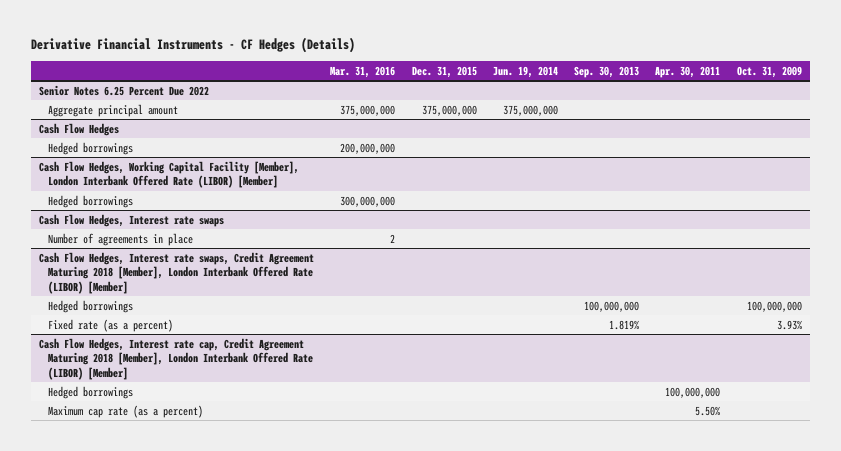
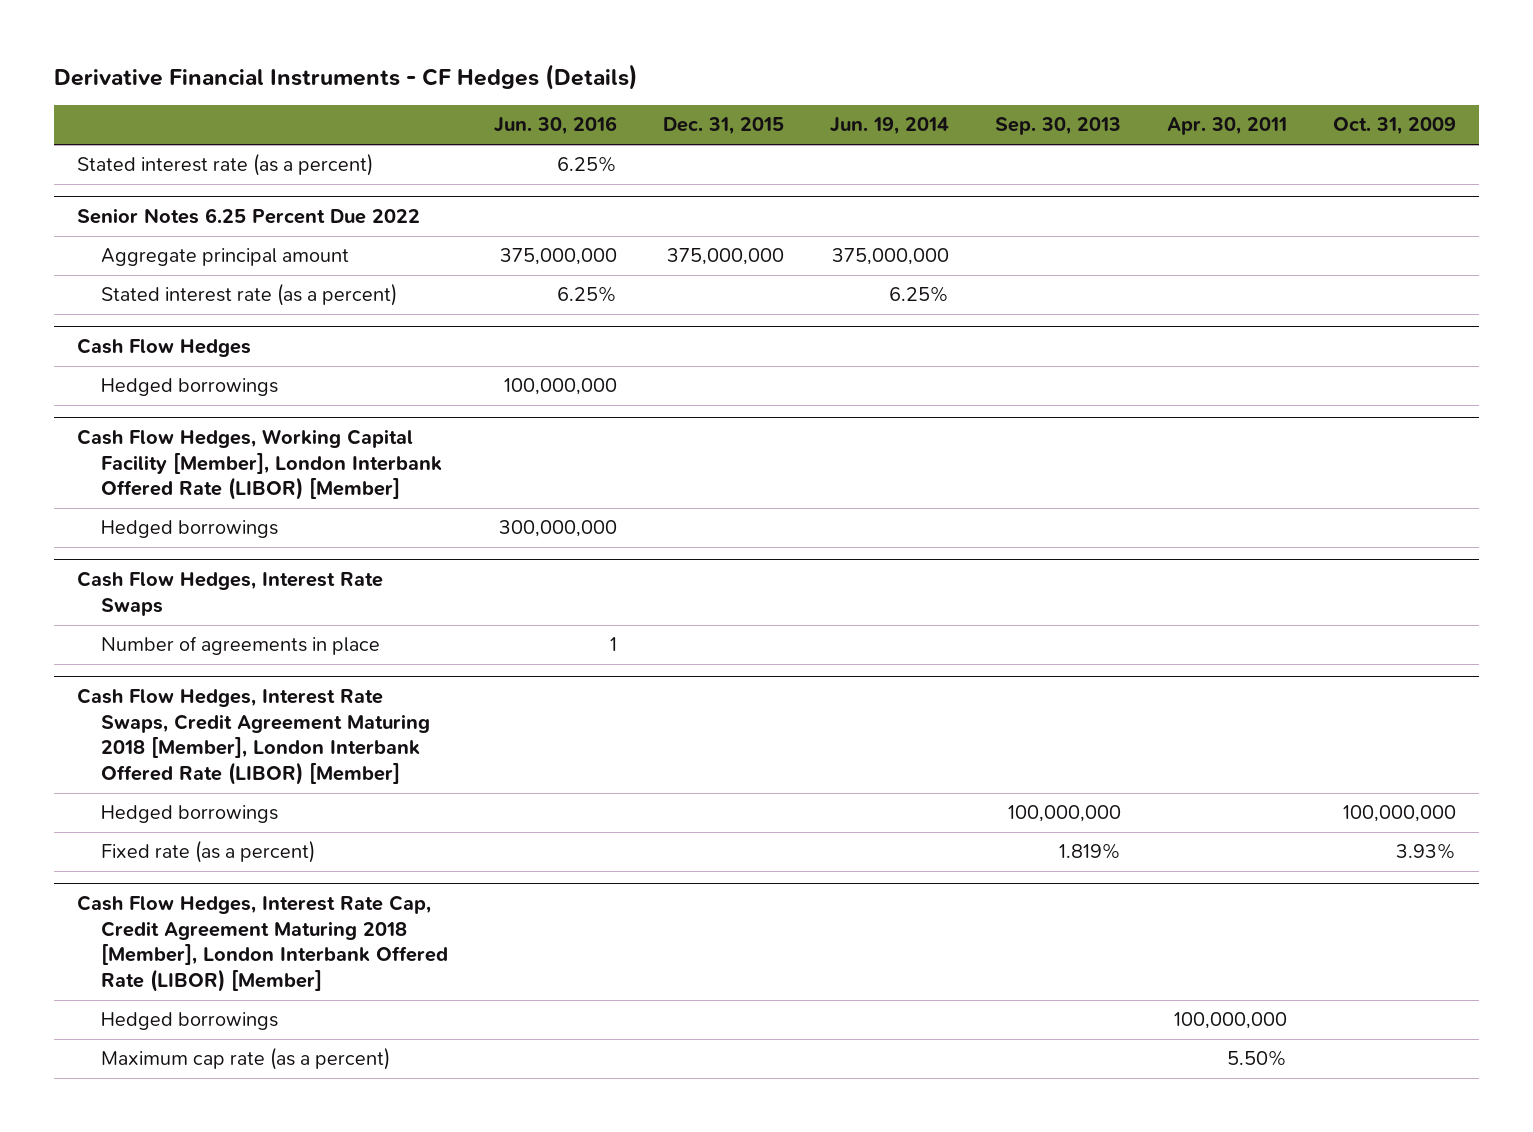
[330,65,396,78] Mar. 31, 2016 -> none
none -> [494,116,618,136] Jun. 30, 2016
none -> [77,153,374,177] Stated interest rate (as a percent)
none -> [101,283,398,307] Stated interest rate (as a percent)
[39,213,225,227] Cash Flow Hedges, Interest rate swaps -> [77,571,384,616] Cash Flow Hedges, Interest Rate Swaps
[39,251,315,294] Cash Flow Hedges, Interest rate swaps, Credit Agreement Maturing 2018 [Member], London Interbank Offered Rate (LIBOR) [Member] -> [77,688,431,786] Cash Flow Hedges, Interest Rate Swaps, Credit Agreement Maturing 2018 [Member], London Interbank Offered Rate (LIBOR) [Member]
[39,337,313,380] Cash Flow Hedges, Interest rate cap, Credit Agreement Maturing 2018 [Member], London Interbank Offered Rate (LIBOR) [Member] -> [77,895,449,993] Cash Flow Hedges, Interest Rate Cap, Credit Agreement Maturing 2018 [Member], London Interbank Offered Rate (LIBOR) [Member]

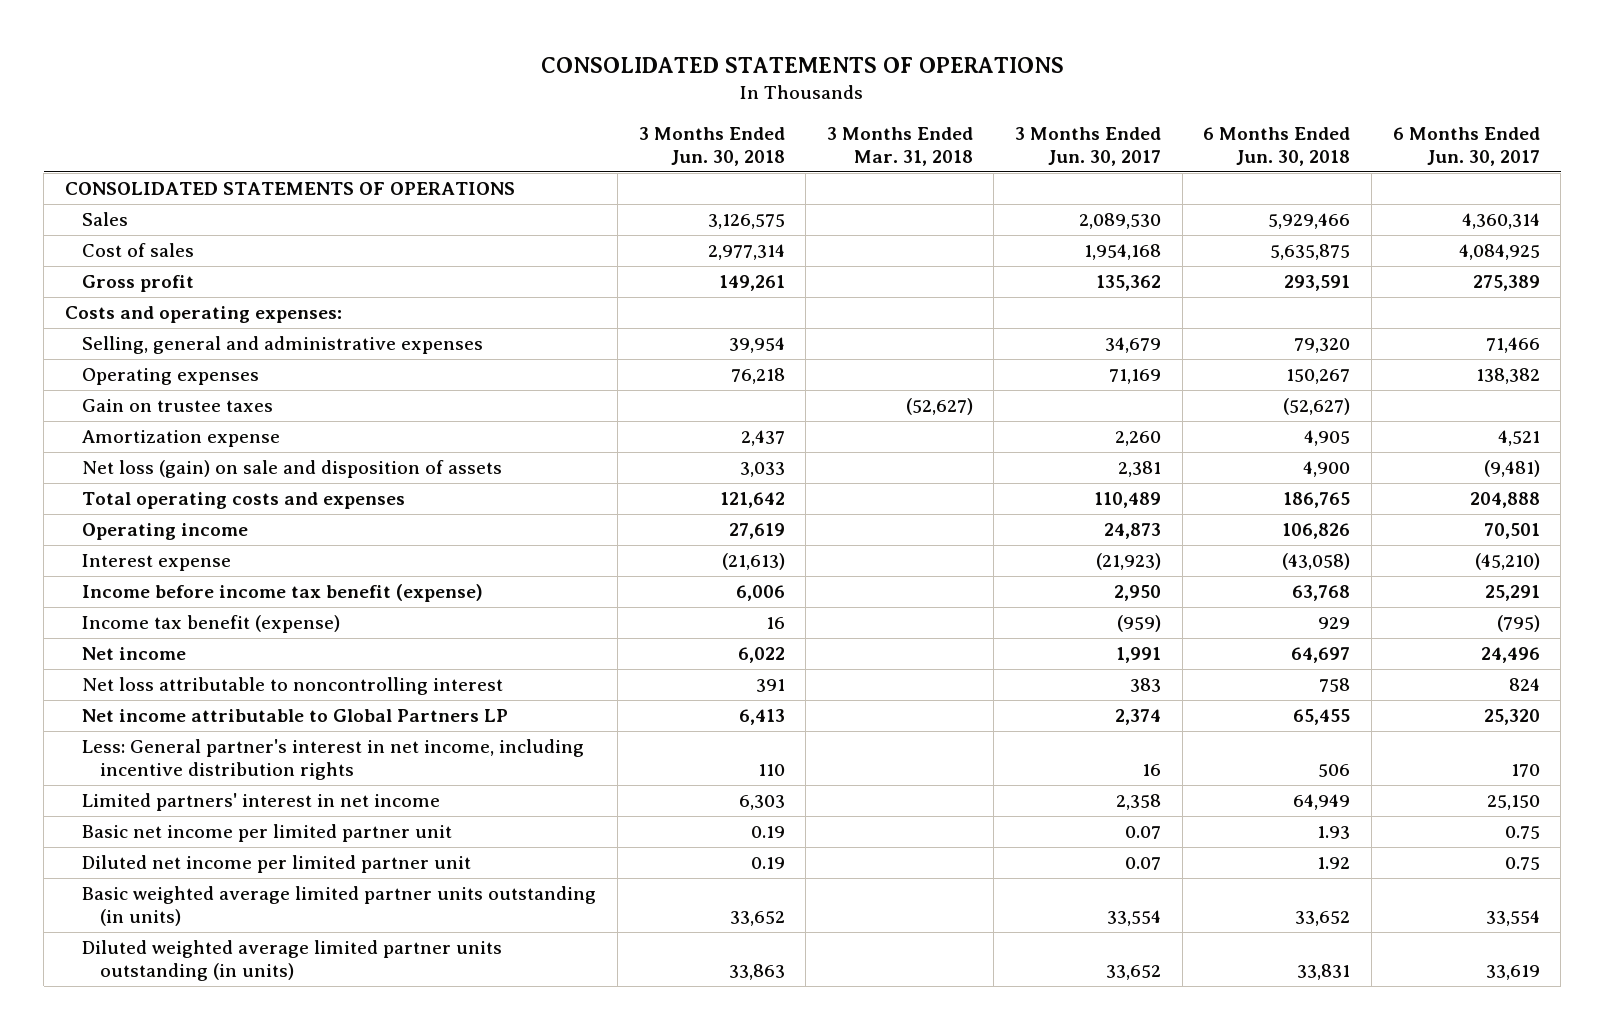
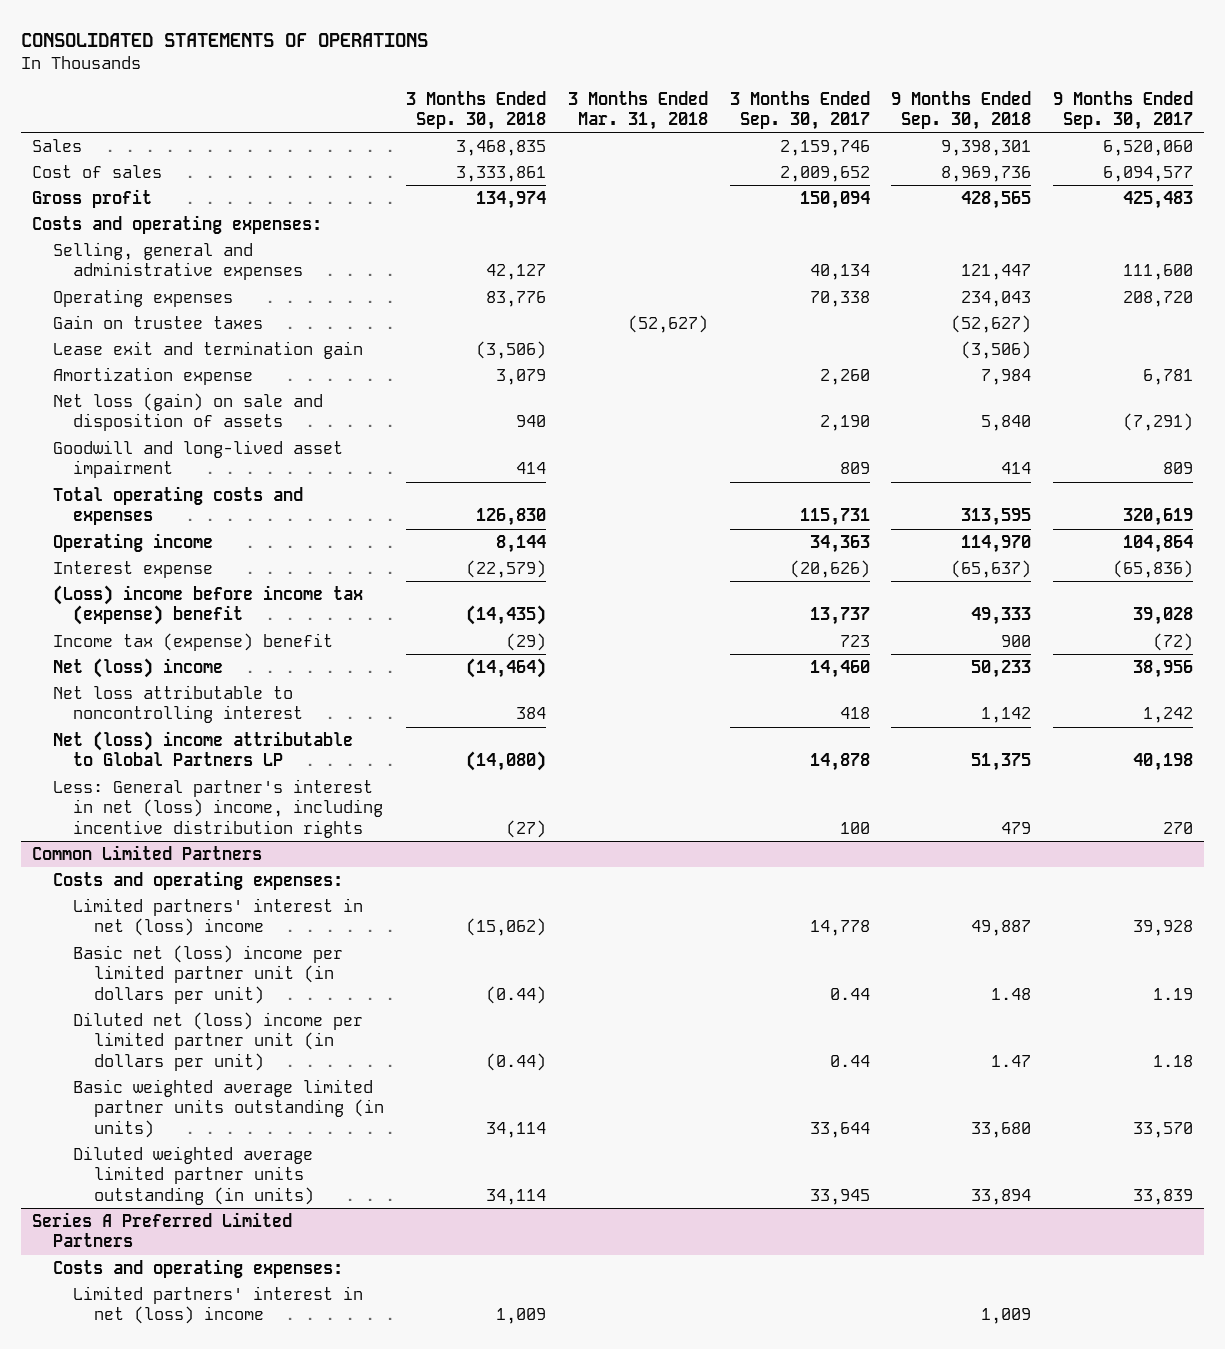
[638,126,785,166] 3 Months Ended Jun. 30, 2018 -> none
[1015,126,1162,166] 3 Months Ended Jun. 30, 2017 -> none
[1203,126,1351,166] 6 Months Ended Jun. 30, 2018 -> none
[1392,126,1540,166] 6 Months Ended Jun. 30, 2017 -> none
none -> [406,90,547,131] 3 Months Ended Sep. 30, 2018
none -> [729,90,870,131] 3 Months Ended Sep. 30, 2017
none -> [891,90,1032,131] 9 Months Ended Sep. 30, 2018
none -> [1053,90,1194,131] 9 Months Ended Sep. 30, 2017
[64,182,515,196] CONSOLIDATED STATEMENTS OF OPERATIONS -> none
none -> [52,340,363,359] Lease exit and termination gain
none -> [52,439,343,479] Goodwill and long-lived asset impairment
[82,584,484,603] Income before income tax benefit (expense) -> [52,584,363,626] (Loss) income before income tax (expense) benefit
[82,615,341,634] Income tax benefit (expense) -> [52,632,333,651] Income tax (expense) benefit
[82,647,187,661] Net income -> [52,657,223,678] Net (loss) income
[82,793,441,812] Limited partners' interest in net income -> none
[82,824,453,843] Basic net income per limited partner unit -> none
[82,855,472,874] Diluted net income per limited partner unit -> none
[82,886,597,926] Basic weighted average limited partner units outstanding (in units) -> none
[82,940,503,981] Diluted weighted average limited partner units outstanding (in units) -> none
[82,709,509,723] Net income attributable to Global Partners LP -> [52,730,353,767] Net (loss) income attributable to Global Partners LP
[82,739,585,780] Less: General partner's interest in net income, including incentive distribution rights -> [52,778,384,838] Less: General partner's interest in net (loss) income, including incentive distribution rights
none -> [31,844,262,860] Common Limited Partners
none -> [52,870,343,890] Costs and operating expenses:
none -> [73,897,364,937] Limited partners' interest in net (loss) income
none -> [73,944,344,1004] Basic net (loss) income per limited partner unit (in dollars per unit)
none -> [73,1011,364,1071] Diluted net (loss) income per limited partner unit (in dollars per unit)
none -> [73,1078,385,1138] Basic weighted average limited partner units outstanding (in units)
none -> [73,1145,315,1205] Diluted weighted average limited partner units outstanding (in units)
none -> [31,1211,292,1248] Series A Preferred Limited Partners
none -> [52,1258,343,1278] Costs and operating expenses:
none -> [73,1285,364,1325] Limited partners' interest in net (loss) income

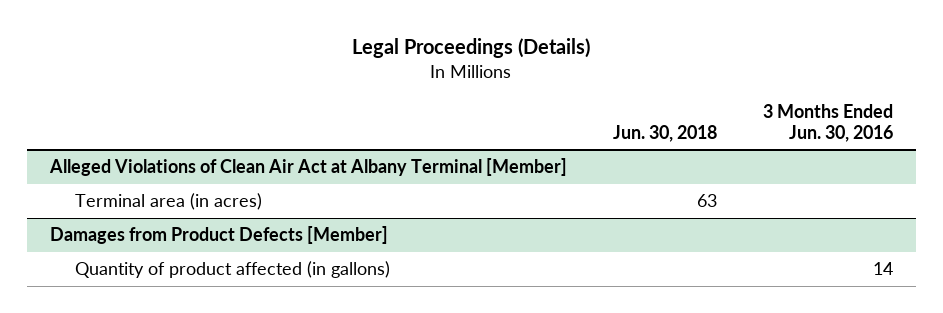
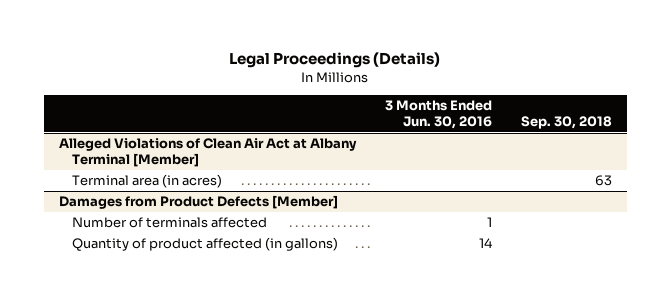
[612,124,717,142] Jun. 30, 2018 -> none
none -> [521,115,613,129] Sep. 30, 2018
none -> [71,217,267,229] Number of terminals affected

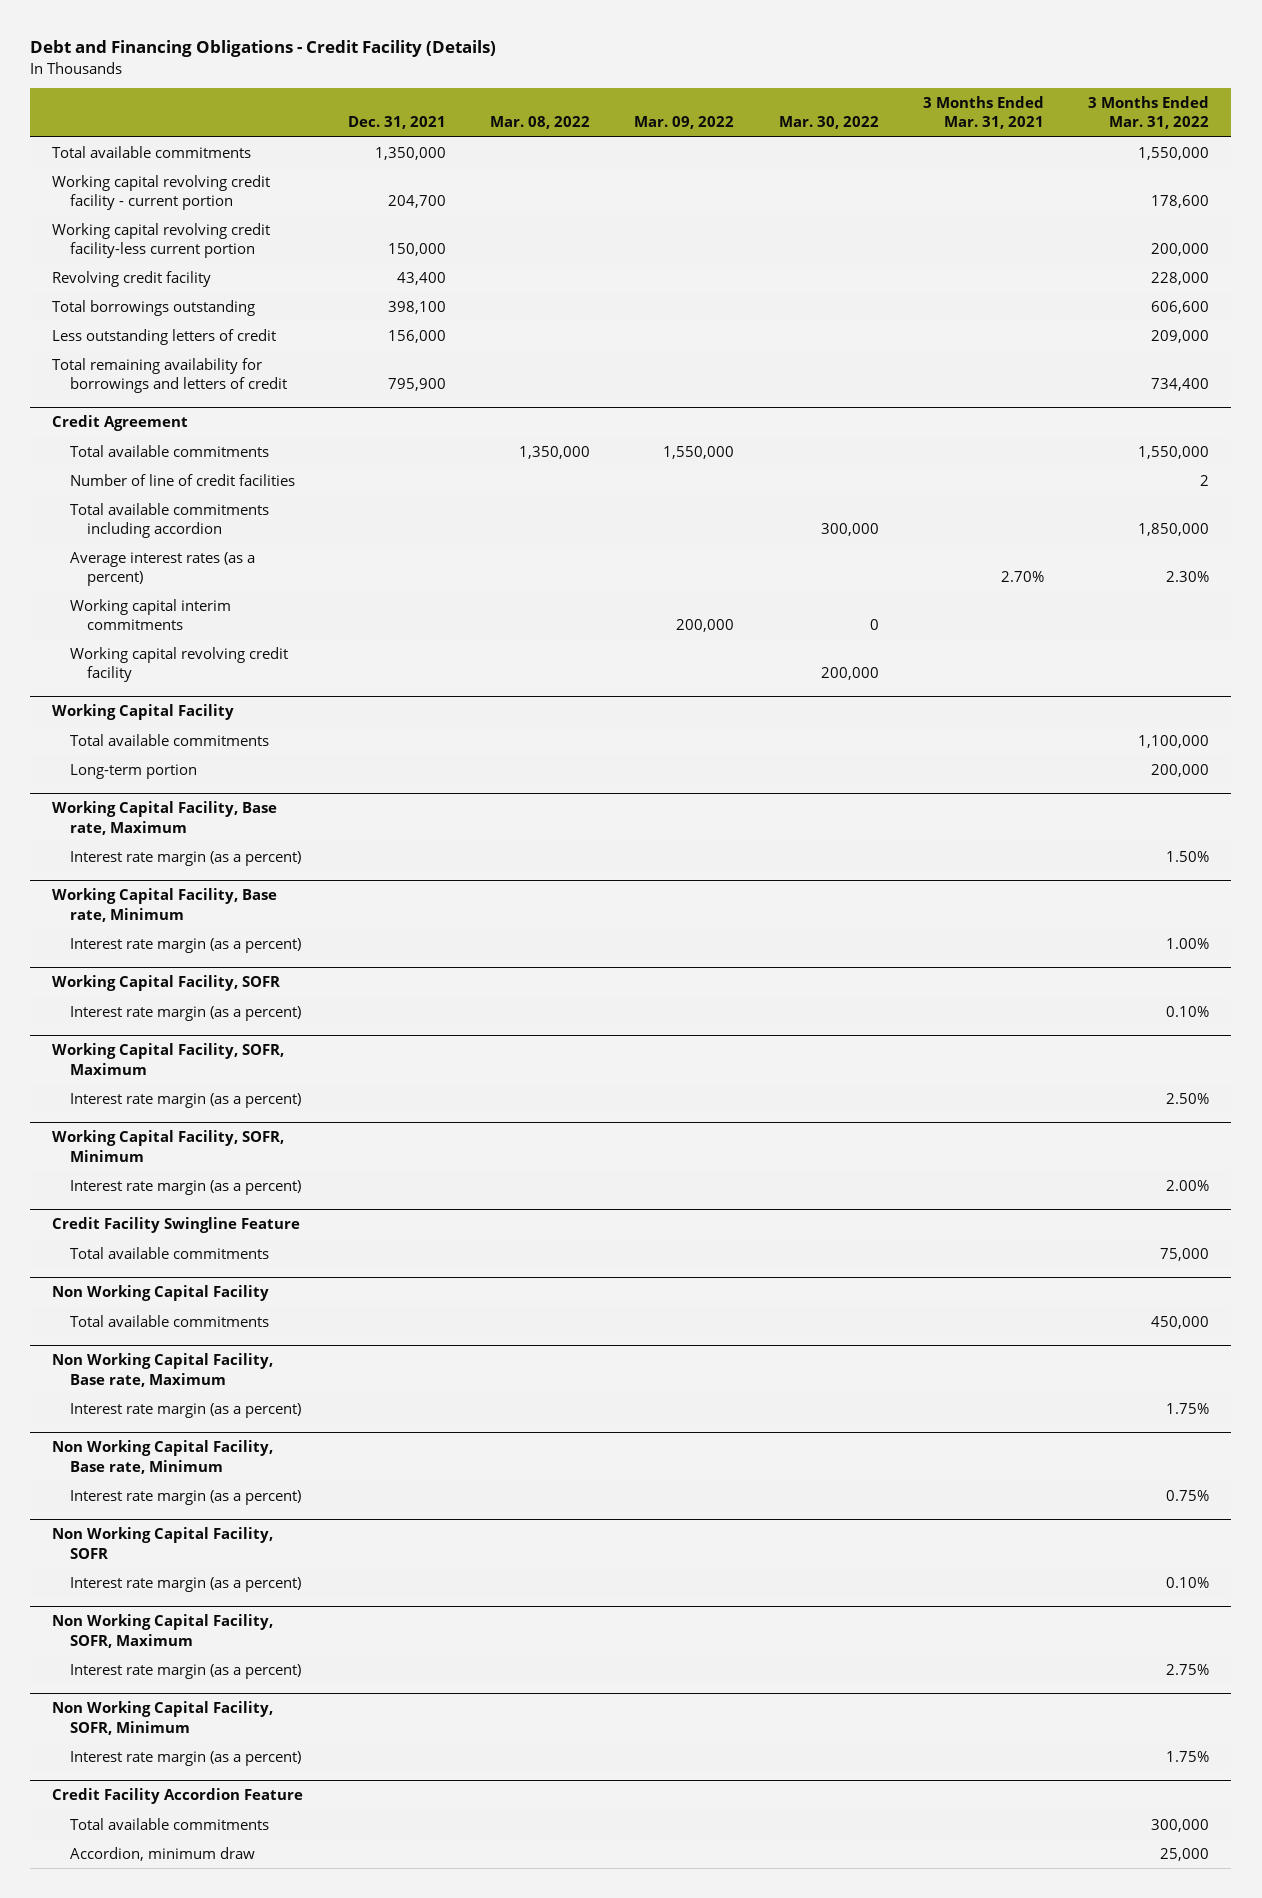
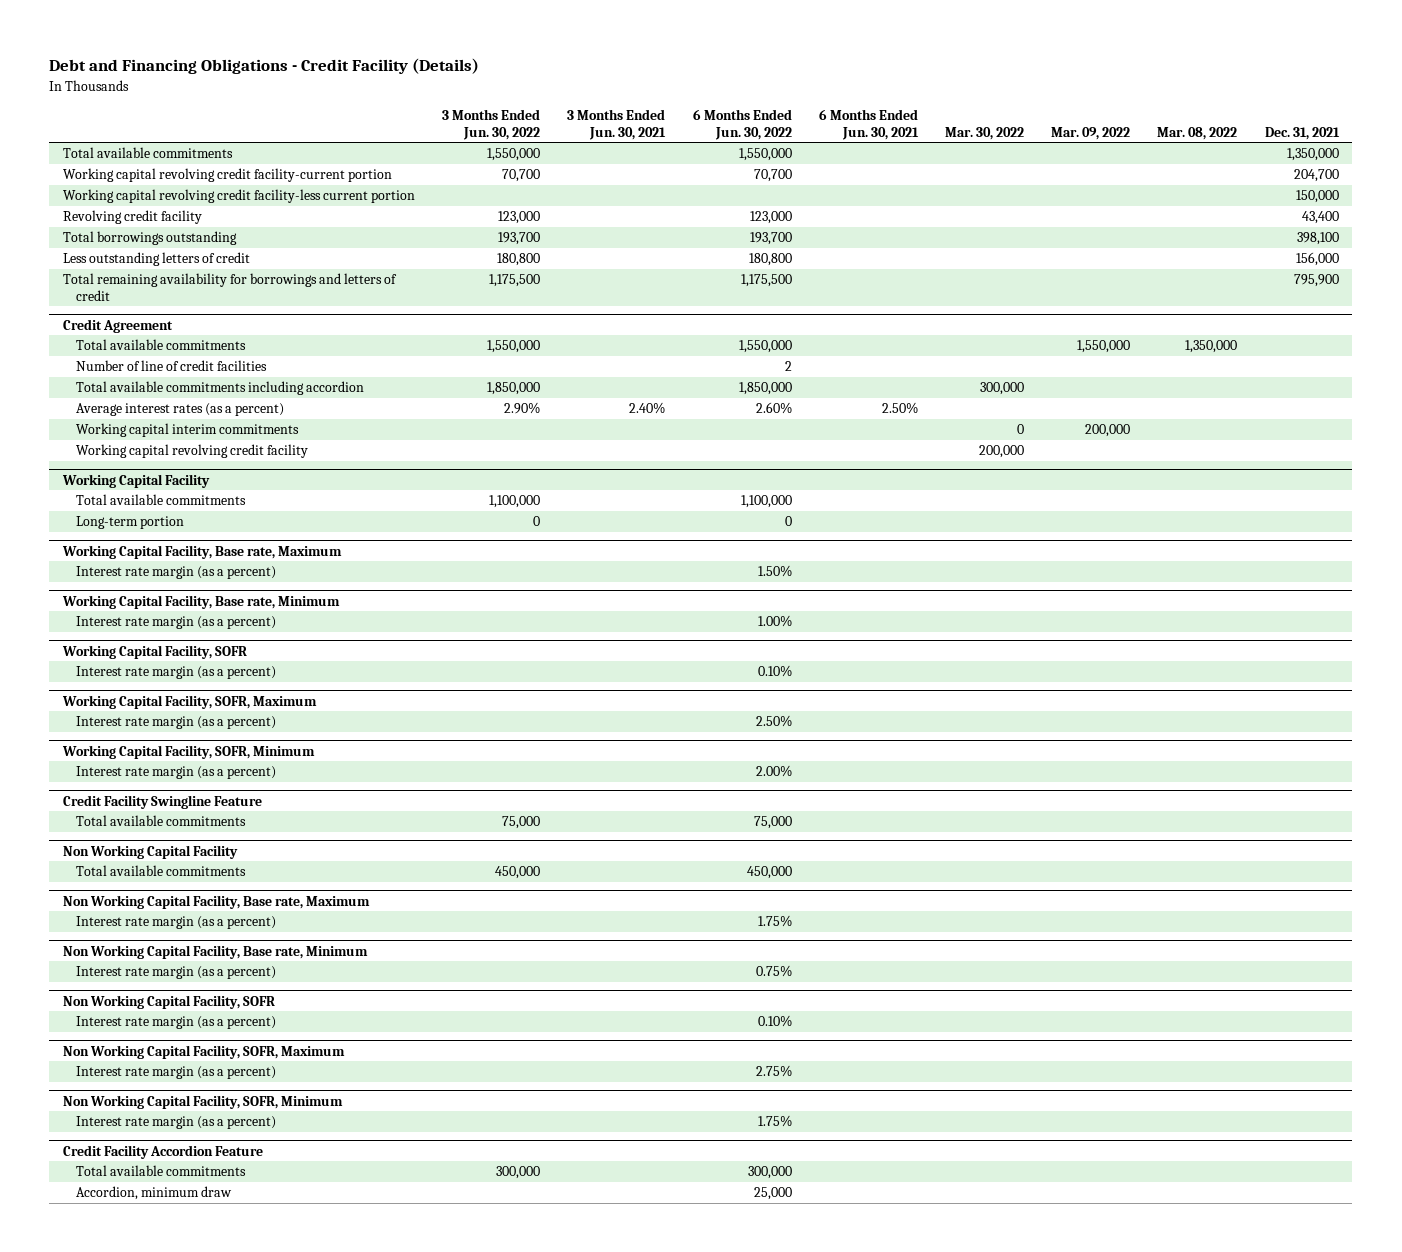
[922,96,1044,130] 3 Months Ended Mar. 31, 2021 -> none
[1088,96,1210,130] 3 Months Ended Mar. 31, 2022 -> none
none -> [442,109,541,140] 3 Months Ended Jun. 30, 2022
none -> [567,109,667,140] 3 Months Ended Jun. 30, 2021
none -> [692,109,792,140] 6 Months Ended Jun. 30, 2022
none -> [818,109,919,140] 6 Months Ended Jun. 30, 2021
[52,174,271,211] Working capital revolving credit facility - current portion -> [62,168,392,183] Working capital revolving credit facility-current portion

